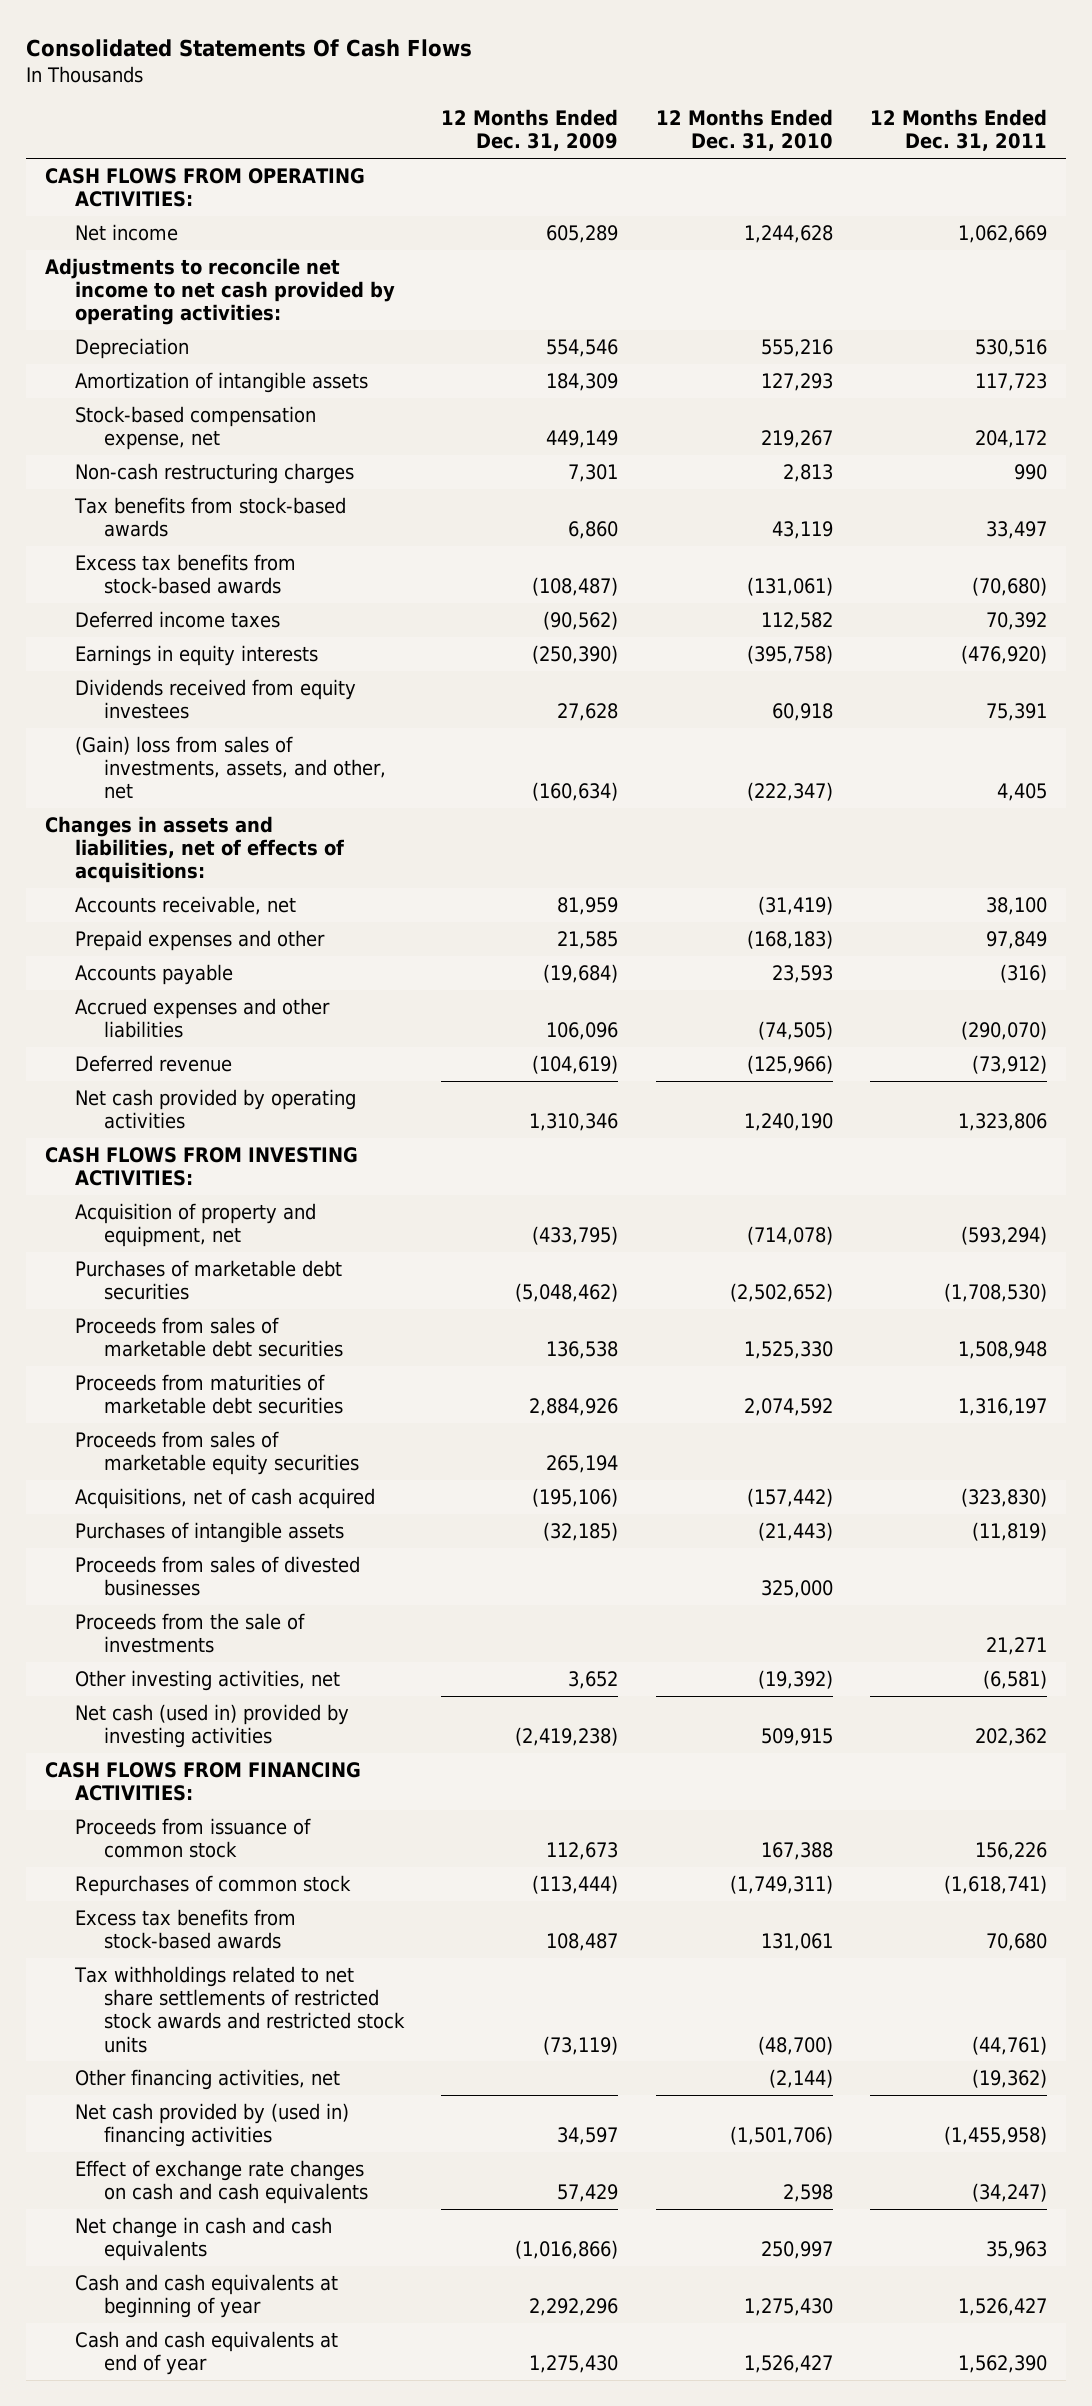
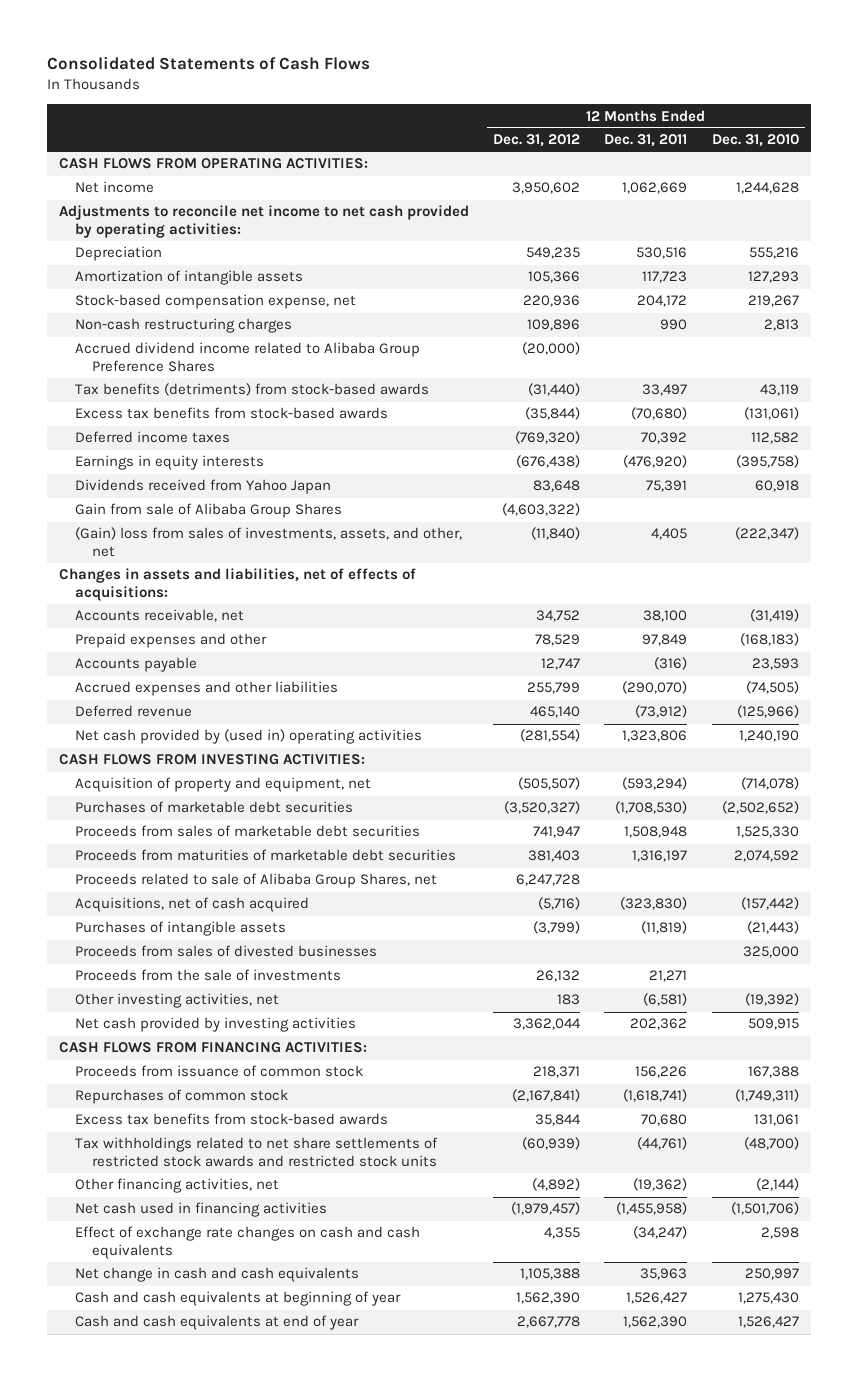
[26,39,473,58] Consolidated Statements Of Cash Flows -> [46,56,370,71] Consolidated Statements of Cash Flows
[441,109,619,152] 12 Months Ended Dec. 31, 2009 -> none
none -> [493,134,581,148] Dec. 31, 2012
none -> [75,342,421,372] Accrued dividend income related to Alibaba Group Preference Shares
[73,496,346,538] Tax benefits from stock-based awards -> [75,383,430,397] Tax benefits (detriments) from stock-based awards
[74,678,356,720] Dividends received from equity investees -> [75,479,332,495] Dividends received from Yahoo Japan
none -> [75,503,343,519] Gain from sale of Alibaba Group Shares
[74,1088,356,1130] Net cash provided by operating activities -> [75,729,423,745] Net cash provided by (used in) operating activities
[74,1430,360,1476] Proceeds from sales of marketable equity securities -> none
none -> [75,873,438,889] Proceeds related to sale of Alibaba Group Shares, net
[74,1703,349,1749] Net cash (used in) provided by investing activities -> [75,1017,357,1033] Net cash provided by investing activities
[74,2102,349,2148] Net cash provided by (used in) financing activities -> [75,1202,328,1218] Net cash used in financing activities

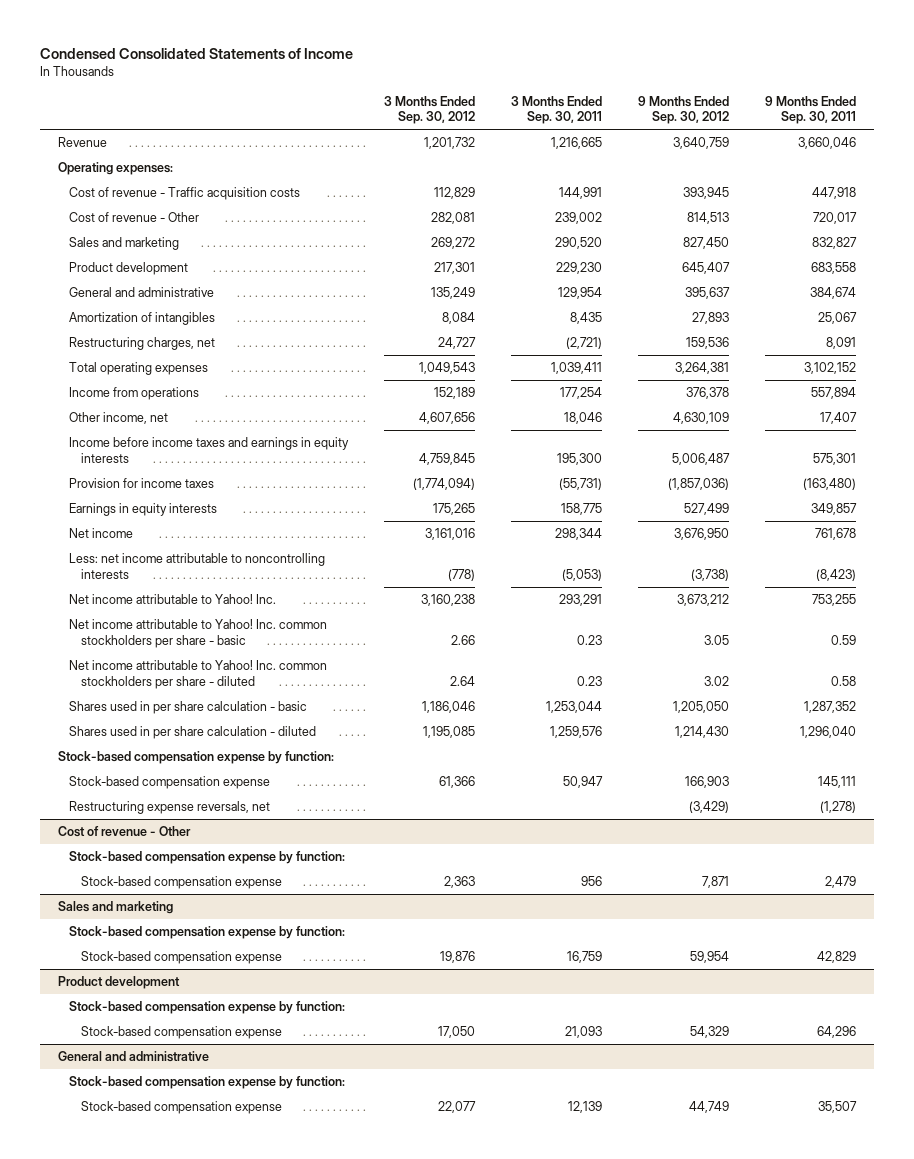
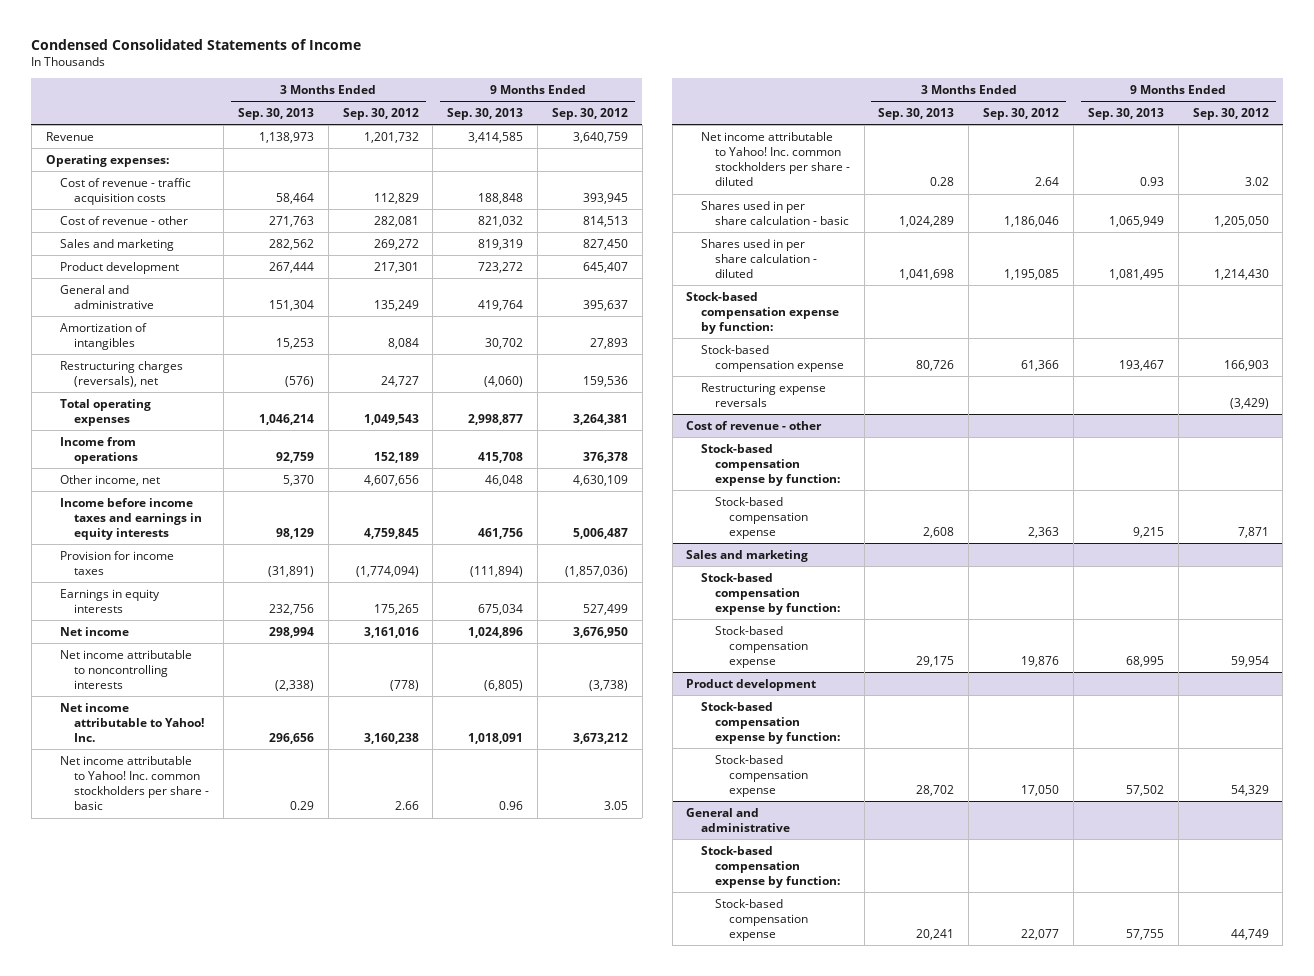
[511,95,603,125] 3 Months Ended Sep. 30, 2011 -> none
[765,95,857,125] 9 Months Ended Sep. 30, 2011 -> none
none -> [237,107,314,120] Sep. 30, 2013
none -> [447,107,524,120] Sep. 30, 2013
[69,187,301,201] Cost of revenue - Traffic acquisition costs -> [59,177,191,205] Cost of revenue - traffic acquisition costs
[69,212,200,223] Cost of revenue - Other -> [59,215,188,225] Cost of revenue - other
[69,337,216,351] Restructuring charges, net -> [59,360,183,387] Restructuring charges (reversals), net
[69,553,326,579] Less: net income attributable to noncontrolling interests -> [59,649,192,690] Net income attributable to noncontrolling interests
[69,801,271,815] Restructuring expense reversals, net -> [700,382,826,407] Restructuring expense reversals
[57,826,191,838] Cost of revenue - Other -> [686,420,823,430] Cost of revenue - other

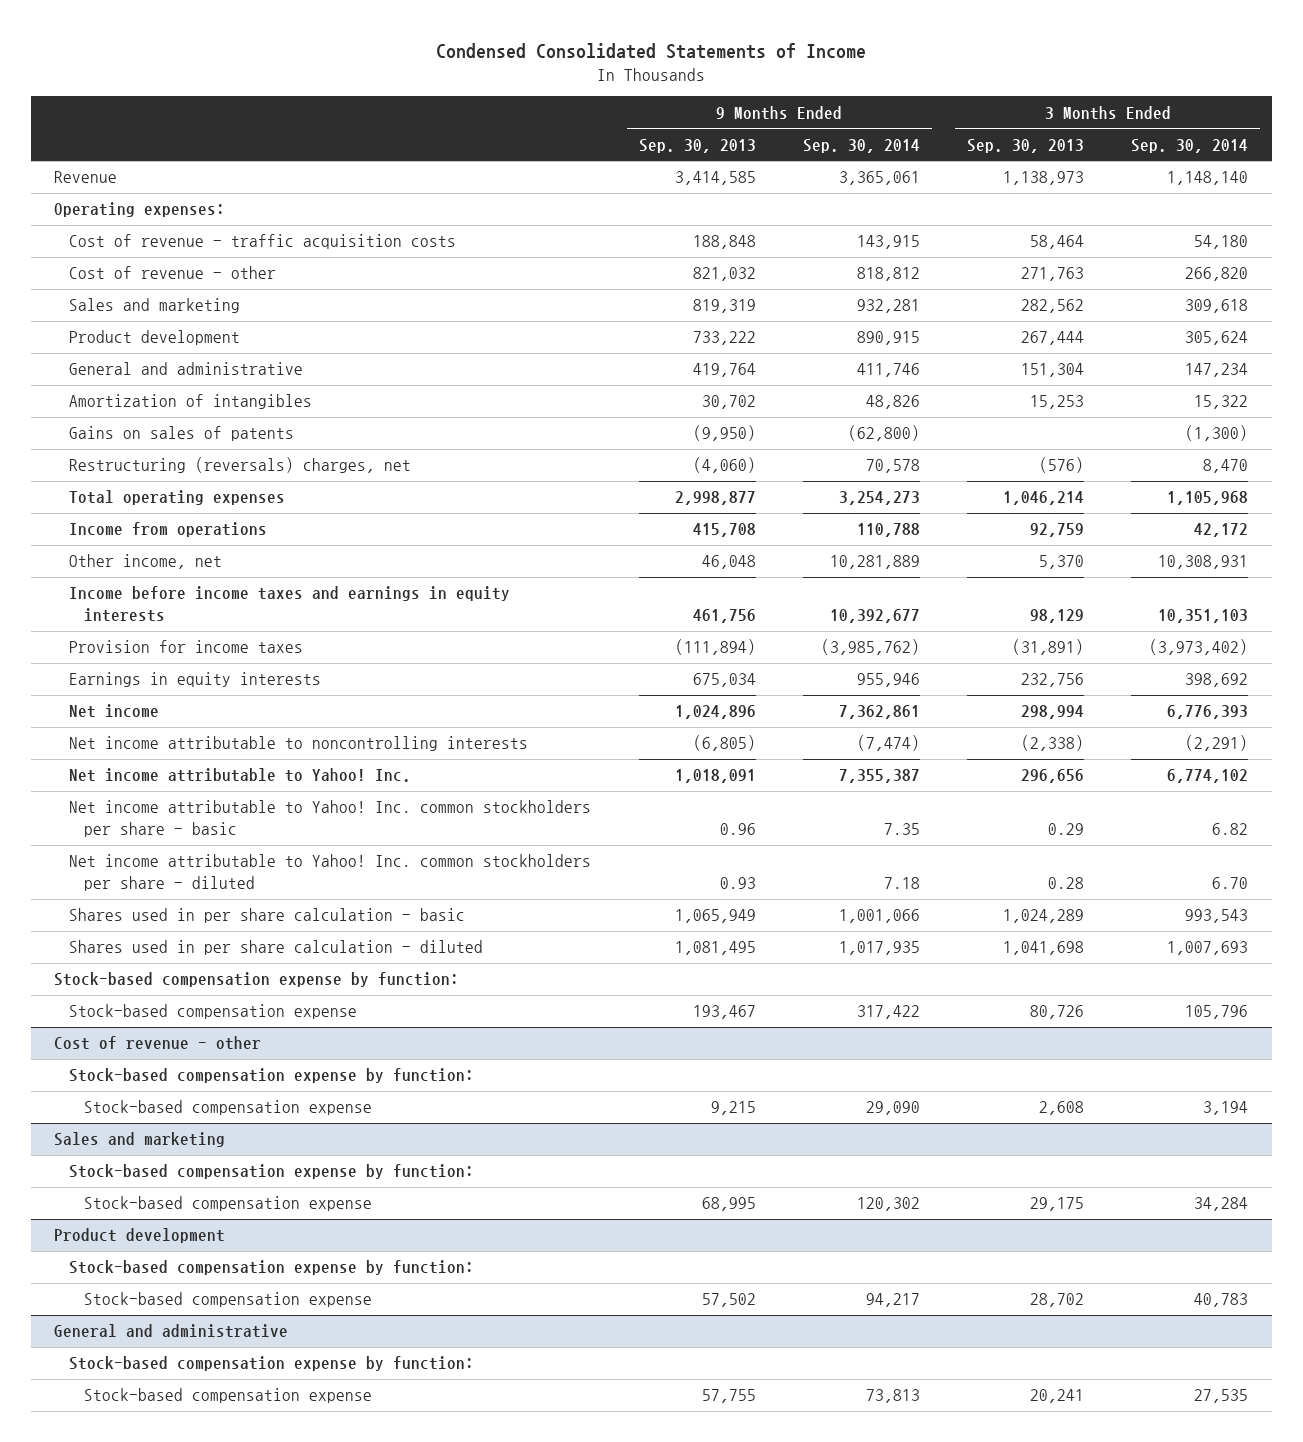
[342,107,419,120] Sep. 30, 2012 -> none
[552,107,629,120] Sep. 30, 2012 -> none
none -> [802,138,920,153] Sep. 30, 2014
none -> [1131,138,1249,153] Sep. 30, 2014
[478,261,524,273] 723,272 -> [692,331,756,346] 733,222
none -> [69,426,295,442] Gains on sales of patents
[59,360,183,387] Restructuring charges (reversals), net -> [69,457,412,474] Restructuring (reversals) charges, net
[700,382,826,407] Restructuring expense reversals -> none

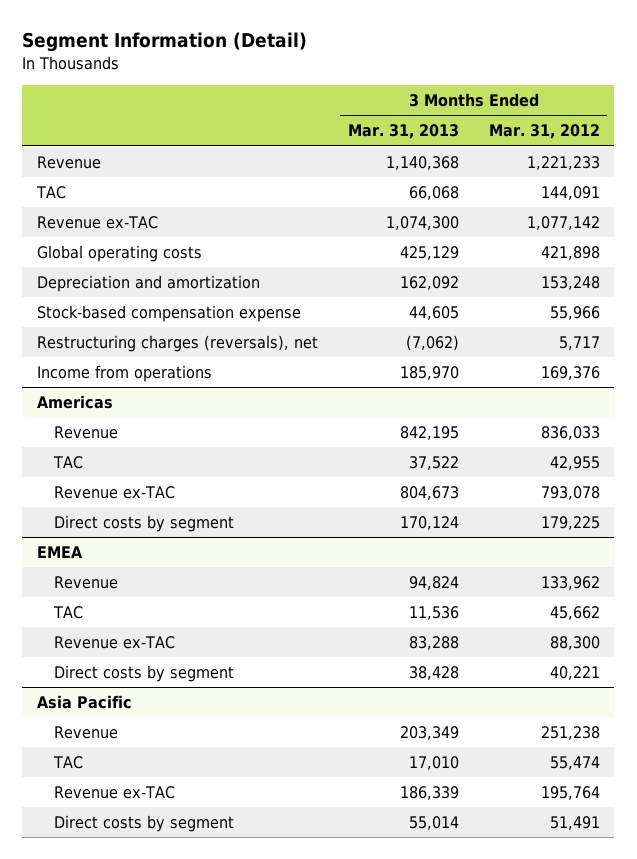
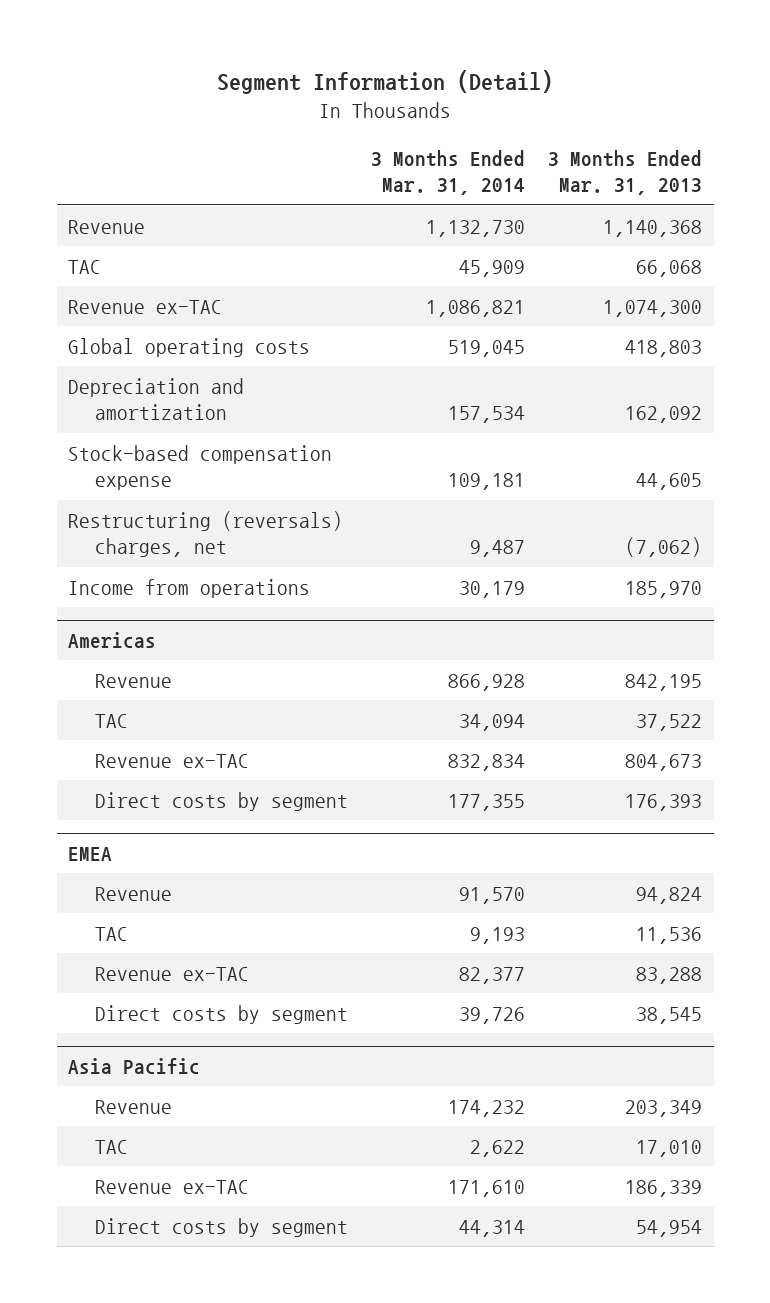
[488,124,600,140] Mar. 31, 2012 -> none
none -> [370,149,525,196] 3 Months Ended Mar. 31, 2014
[399,246,459,261] 425,129 -> [625,339,703,357] 418,803
[37,335,319,353] Restructuring charges (reversals), net -> [68,510,344,558] Restructuring (reversals) charges, net
[399,516,459,531] 170,124 -> [625,793,703,811] 176,393
[408,666,459,681] 38,428 -> [636,1006,703,1024] 38,545
[408,816,459,831] 55,014 -> [636,1219,703,1237] 54,954

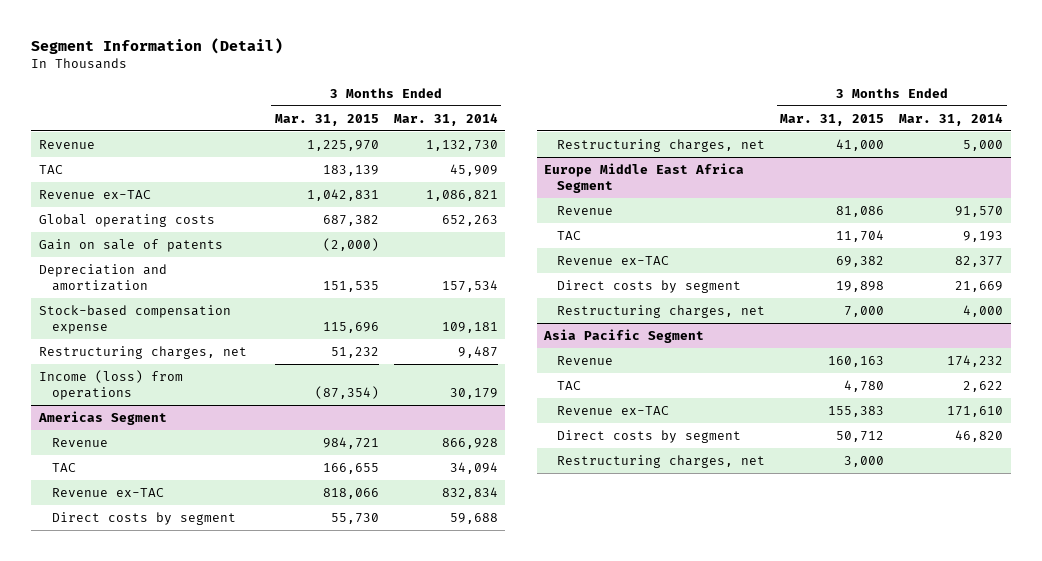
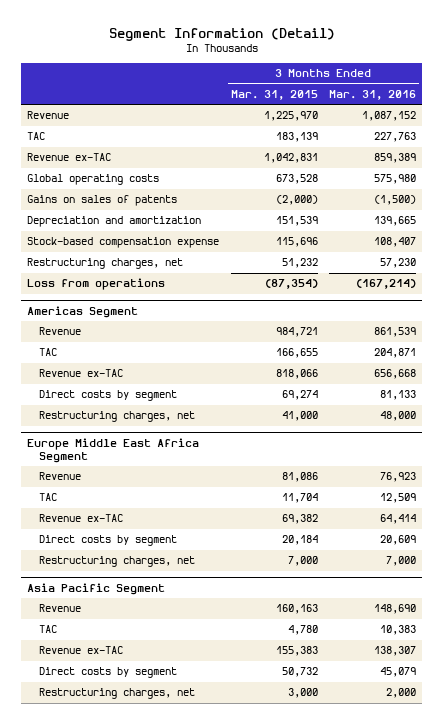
[393,112,498,126] Mar. 31, 2014 -> none
none -> [329,89,417,100] Mar. 31, 2016
[322,214,379,226] 687,382 -> [275,174,318,185] 673,528
[38,238,223,252] Gain on sale of patents -> [26,195,177,207] Gains on sales of patents
[322,280,379,292] 151,535 -> [275,216,318,227] 151,539
[38,369,183,400] Income (loss) from operations -> [26,278,165,291] Loss from operations
[330,512,379,524] 55,730 -> [281,390,318,401] 69,274
[836,280,885,292] 19,898 -> [281,535,318,546] 20,184
[836,430,885,442] 50,712 -> [281,667,318,678] 50,732

